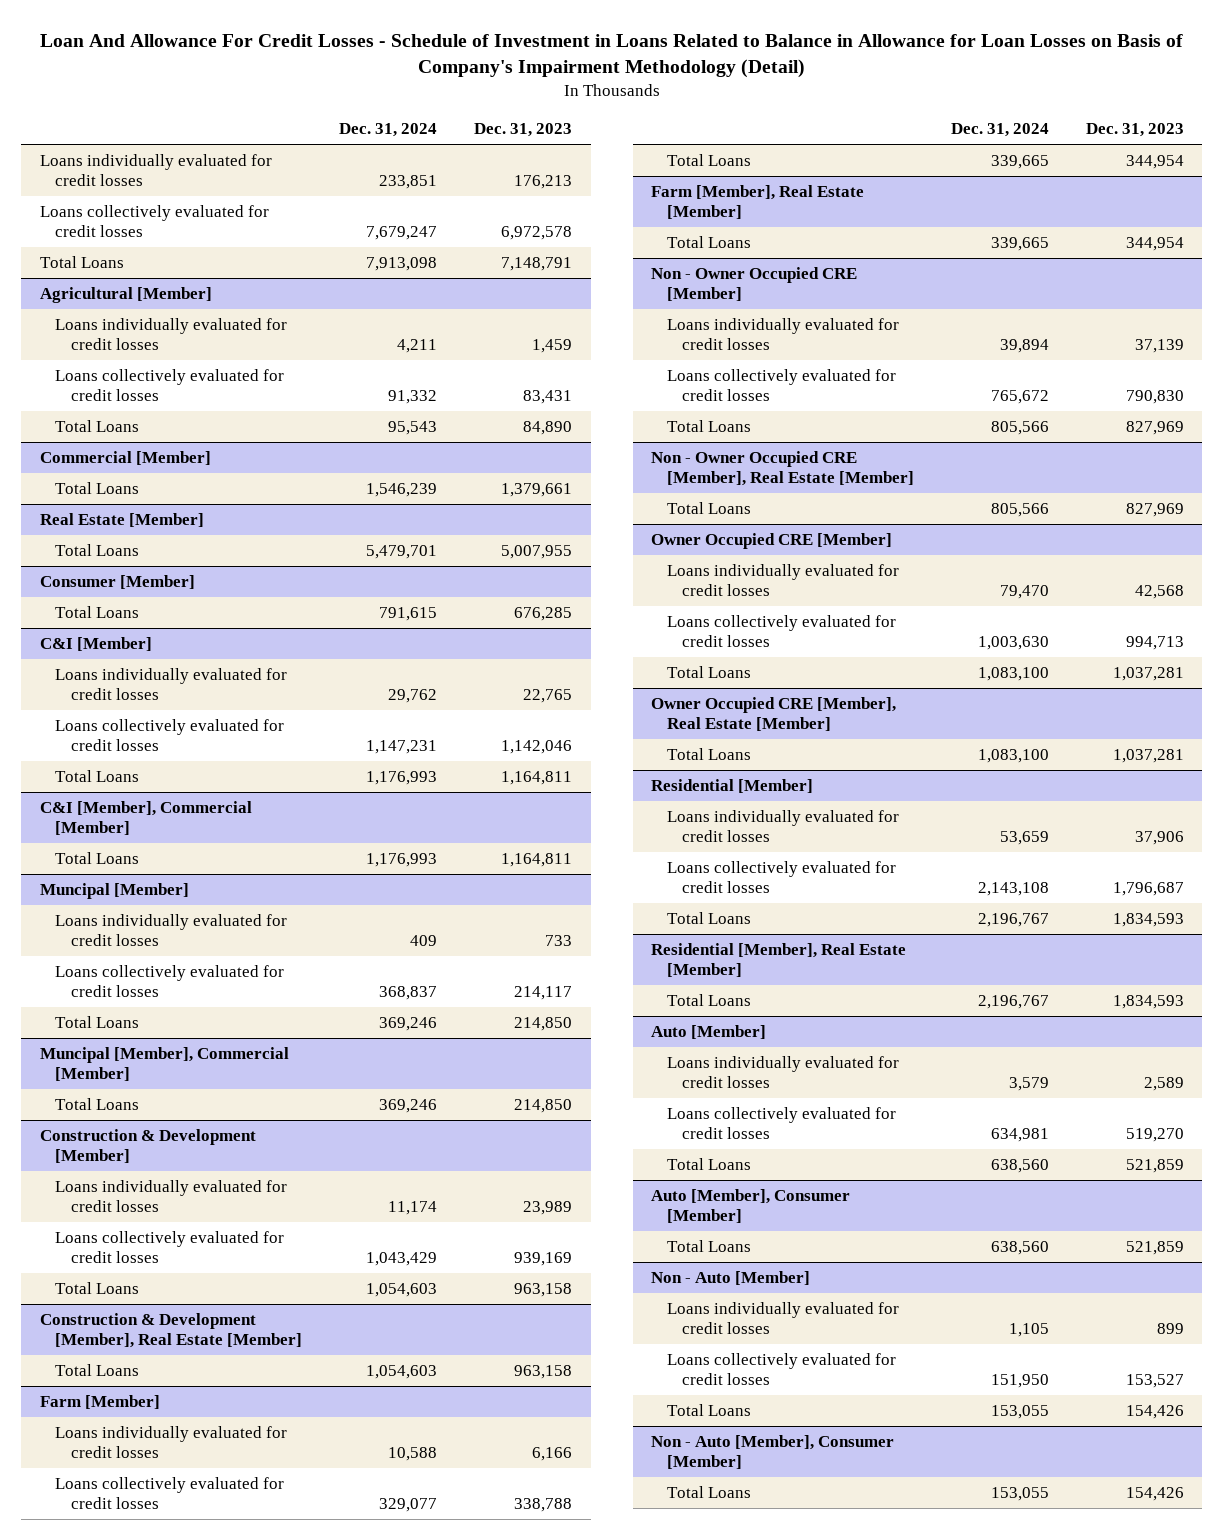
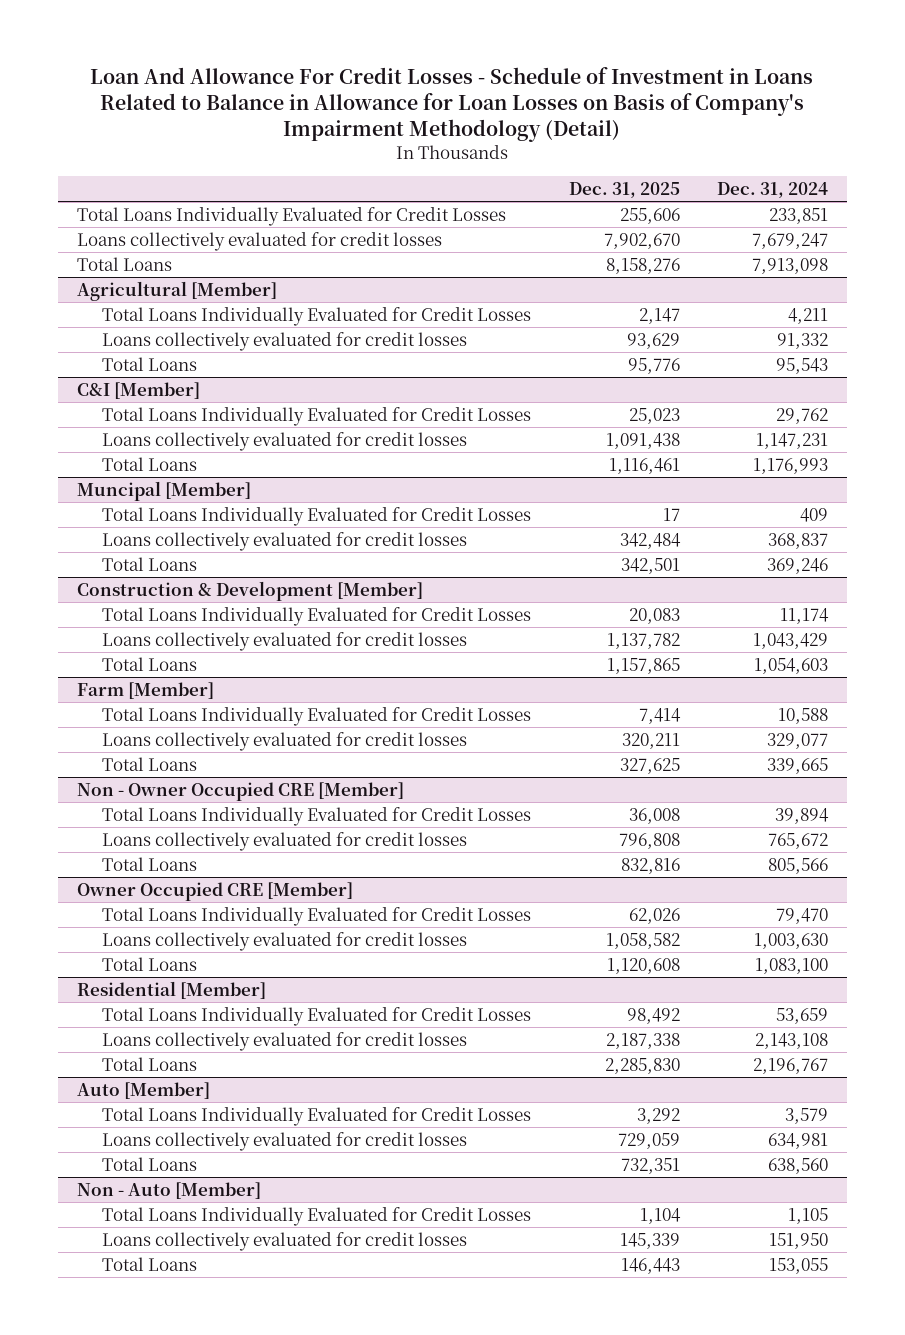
[474,122,573,137] Dec. 31, 2023 -> none
none -> [568,181,680,198] Dec. 31, 2025
[39,154,272,186] Loans individually evaluated for credit losses -> [76,206,506,226] Total Loans Individually Evaluated for Credit Losses
[55,318,288,350] Loans individually evaluated for credit losses -> [102,306,532,326] Total Loans Individually Evaluated for Credit Losses
[39,451,211,466] Commercial [Member] -> none
[55,482,140,495] Total Loans -> none
[39,513,204,528] Real Estate [Member] -> none
[55,544,140,557] Total Loans -> none
[39,575,195,590] Consumer [Member] -> none
[55,606,140,619] Total Loans -> none
[55,668,288,700] Loans individually evaluated for credit losses -> [102,406,532,426] Total Loans Individually Evaluated for Credit Losses
[39,801,252,835] C&I [Member], Commercial [Member] -> none
[55,852,140,865] Total Loans -> none
[55,914,288,946] Loans individually evaluated for credit losses -> [102,506,532,526] Total Loans Individually Evaluated for Credit Losses
[39,1047,289,1081] Muncipal [Member], Commercial [Member] -> none
[55,1098,140,1111] Total Loans -> none
[55,1180,288,1212] Loans individually evaluated for credit losses -> [102,606,532,626] Total Loans Individually Evaluated for Credit Losses
[39,1313,303,1348] Construction & Development [Member], Real Estate [Member] -> none
[55,1364,140,1377] Total Loans -> none
[55,1426,288,1458] Loans individually evaluated for credit losses -> [102,706,532,726] Total Loans Individually Evaluated for Credit Losses
[651,185,865,219] Farm [Member], Real Estate [Member] -> none
[666,236,751,249] Total Loans -> none
[666,318,899,350] Loans individually evaluated for credit losses -> [102,806,532,826] Total Loans Individually Evaluated for Credit Losses
[651,451,914,486] Non - Owner Occupied CRE [Member], Real Estate [Member] -> none
[666,502,751,515] Total Loans -> none
[666,564,899,596] Loans individually evaluated for credit losses -> [102,906,532,926] Total Loans Individually Evaluated for Credit Losses
[651,697,897,731] Owner Occupied CRE [Member], Real Estate [Member] -> none
[666,748,751,761] Total Loans -> none
[666,810,899,842] Loans individually evaluated for credit losses -> [102,1006,532,1026] Total Loans Individually Evaluated for Credit Losses
[651,943,907,977] Residential [Member], Real Estate [Member] -> none
[666,994,751,1007] Total Loans -> none
[666,1056,899,1088] Loans individually evaluated for credit losses -> [102,1106,532,1126] Total Loans Individually Evaluated for Credit Losses
[651,1189,851,1223] Auto [Member], Consumer [Member] -> none
[666,1240,751,1253] Total Loans -> none
[666,1302,899,1334] Loans individually evaluated for credit losses -> [102,1206,532,1226] Total Loans Individually Evaluated for Credit Losses
[651,1435,895,1469] Non - Auto [Member], Consumer [Member] -> none
[666,1486,751,1499] Total Loans -> none

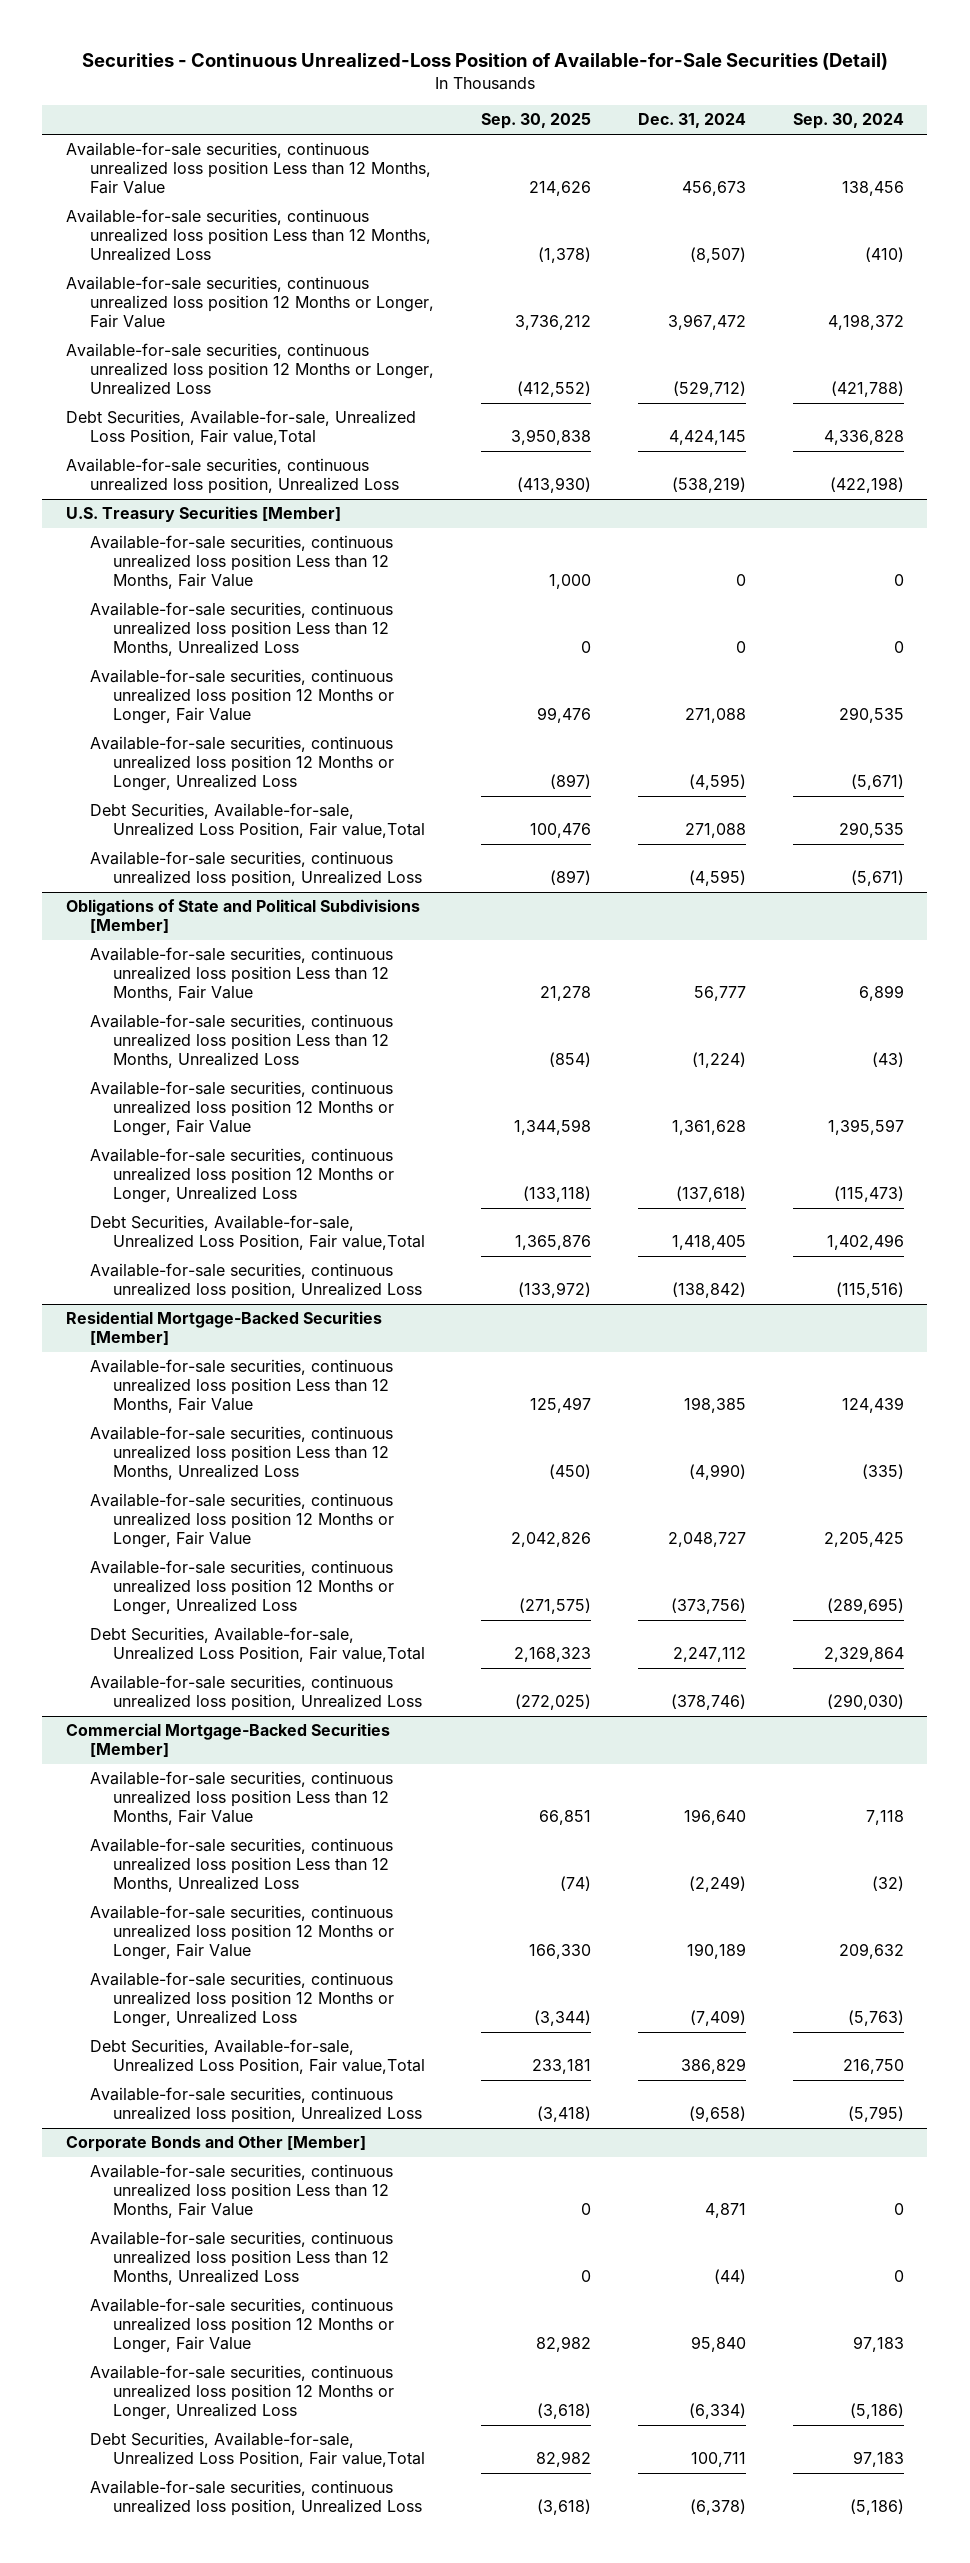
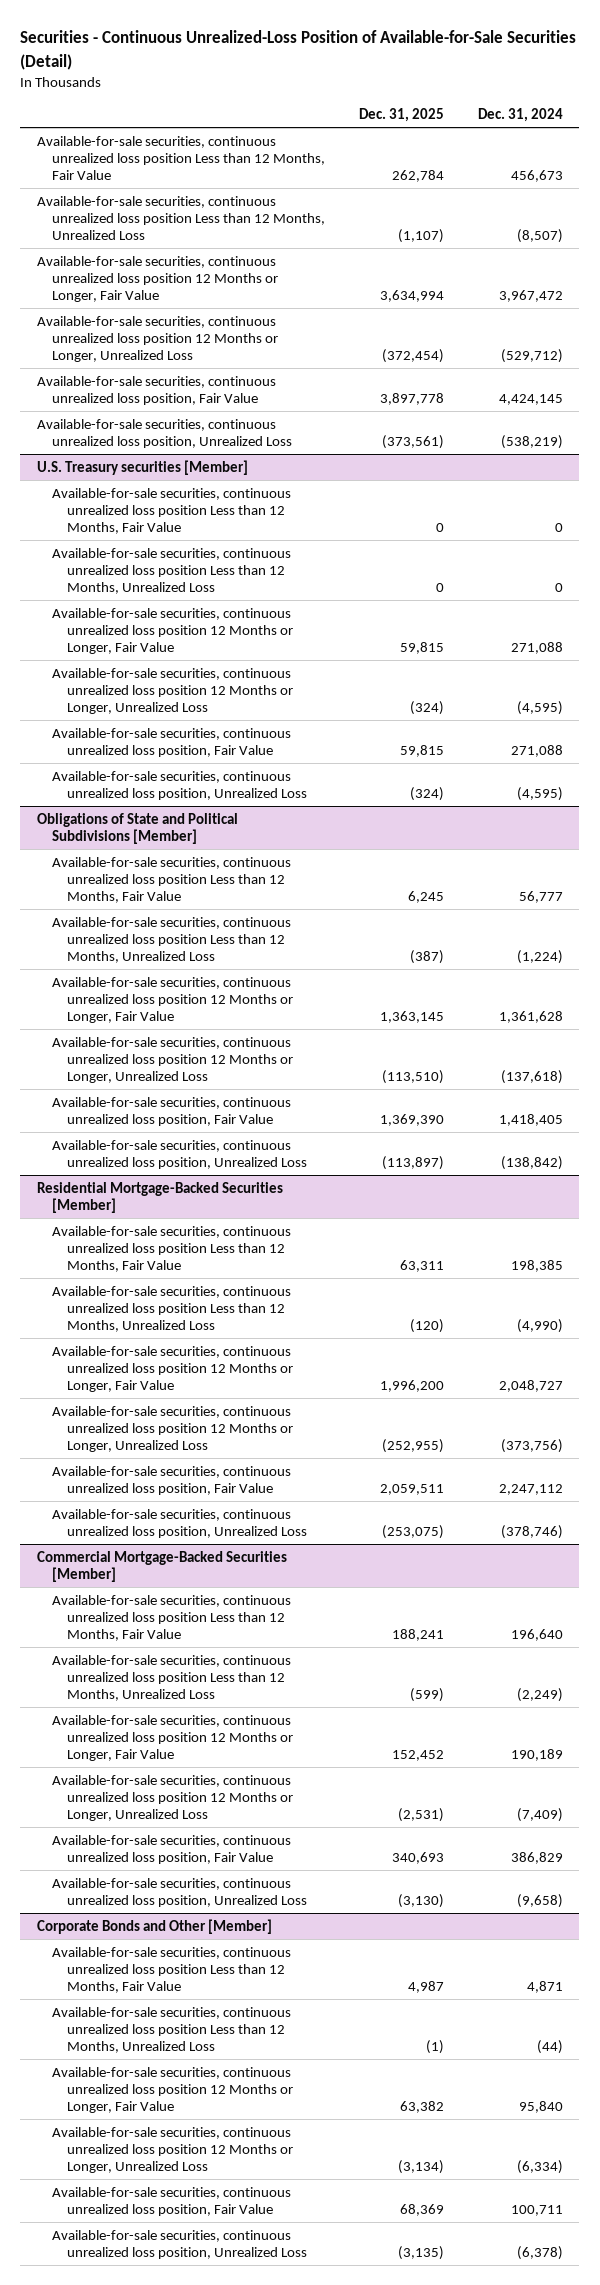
[480,113,591,130] Sep. 30, 2025 -> none
[792,113,904,130] Sep. 30, 2024 -> none
none -> [358,108,444,123] Dec. 31, 2025
[65,410,416,446] Debt Securities, Available-for-sale, Unrealized Loss Position, Fair value,Total -> [37,375,277,405] Available-for-sale securities, continuous unrealized loss position, Fair Value
[65,506,341,523] U.S. Treasury Securities [Member] -> [37,459,249,475] U.S. Treasury securities [Member]
[89,803,426,839] Debt Securities, Available-for-sale, Unrealized Loss Position, Fair value,Total -> [51,727,291,757] Available-for-sale securities, continuous unrealized loss position, Fair Value
[89,1215,426,1251] Debt Securities, Available-for-sale, Unrealized Loss Position, Fair value,Total -> [51,1096,291,1126] Available-for-sale securities, continuous unrealized loss position, Fair Value
[89,1627,426,1663] Debt Securities, Available-for-sale, Unrealized Loss Position, Fair value,Total -> [51,1465,291,1495] Available-for-sale securities, continuous unrealized loss position, Fair Value
[89,2039,426,2075] Debt Securities, Available-for-sale, Unrealized Loss Position, Fair value,Total -> [51,1834,291,1864] Available-for-sale securities, continuous unrealized loss position, Fair Value
[89,2432,426,2468] Debt Securities, Available-for-sale, Unrealized Loss Position, Fair value,Total -> [51,2186,291,2216] Available-for-sale securities, continuous unrealized loss position, Fair Value

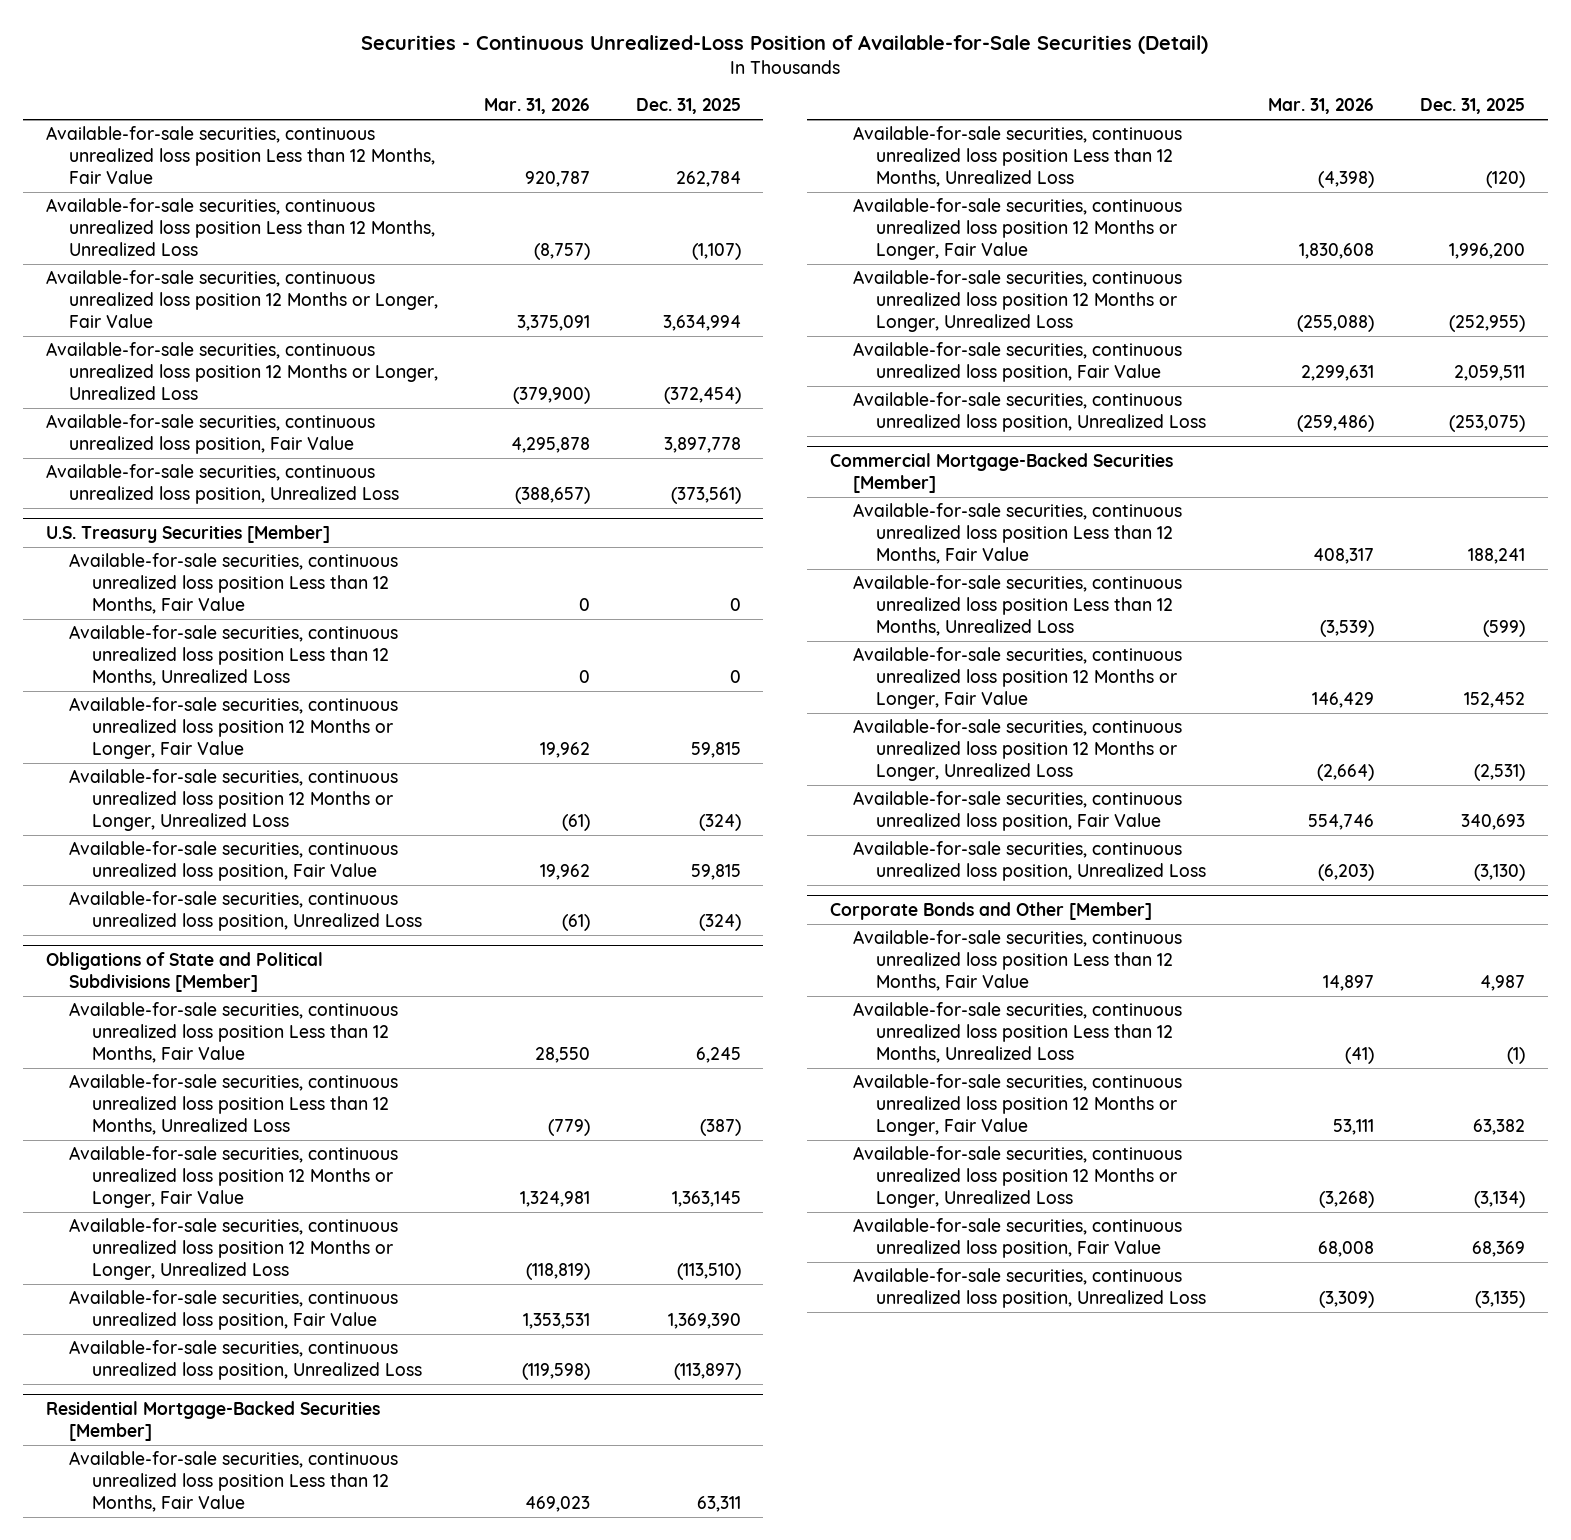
[477,108,563,123] Dec. 31, 2024 -> none
none -> [483,98,590,115] Mar. 31, 2026
[37,459,249,475] U.S. Treasury securities [Member] -> [45,525,330,544] U.S. Treasury Securities [Member]

